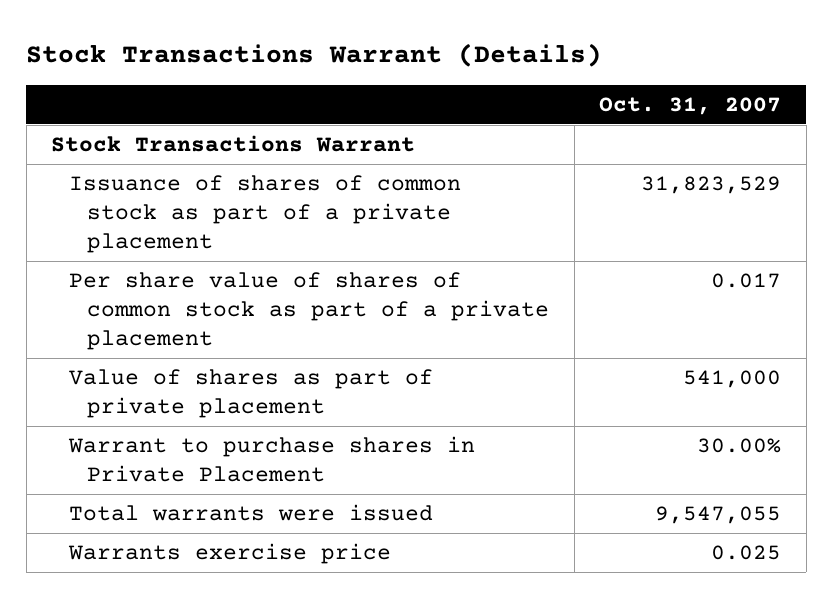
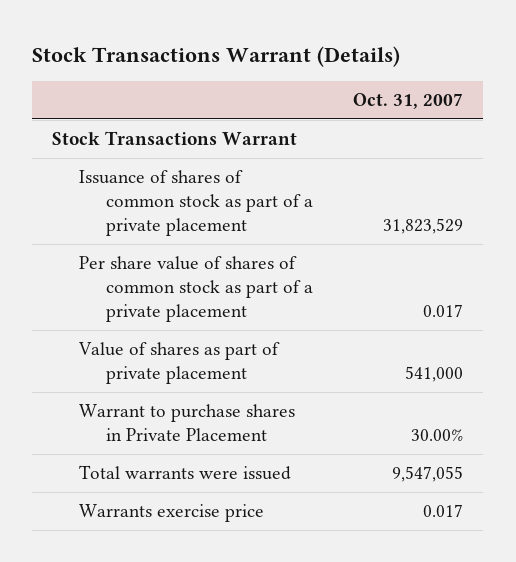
[711,545,782,561] 0.025 -> [423,504,464,518] 0.017

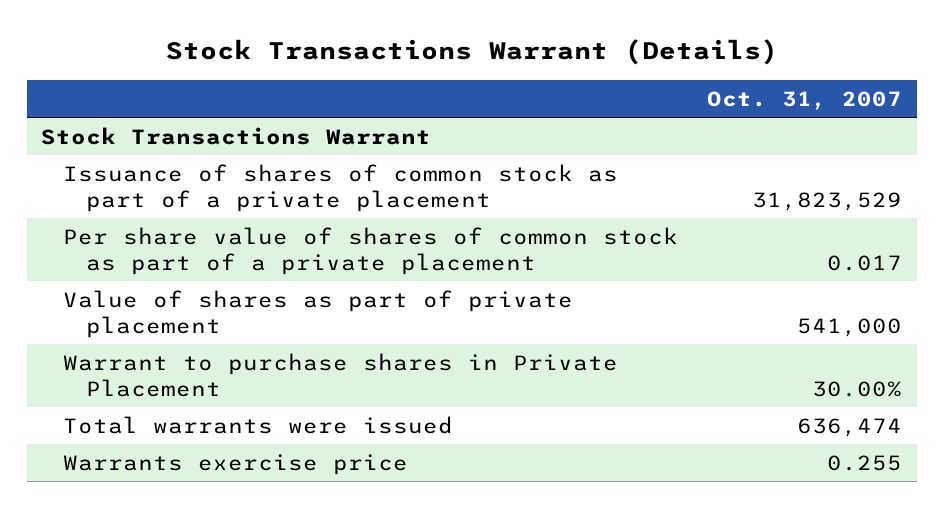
[392,466,464,483] 9,547,055 -> [797,417,903,437] 636,474
[423,504,464,518] 0.017 -> [827,454,903,471] 0.255

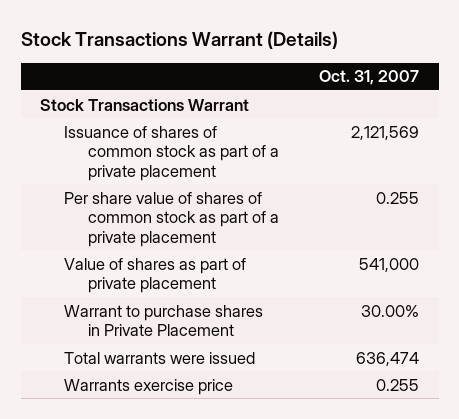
[752,191,903,211] 31,823,529 -> [350,125,419,140] 2,121,569
[827,254,903,271] 0.017 -> [375,191,419,204] 0.255

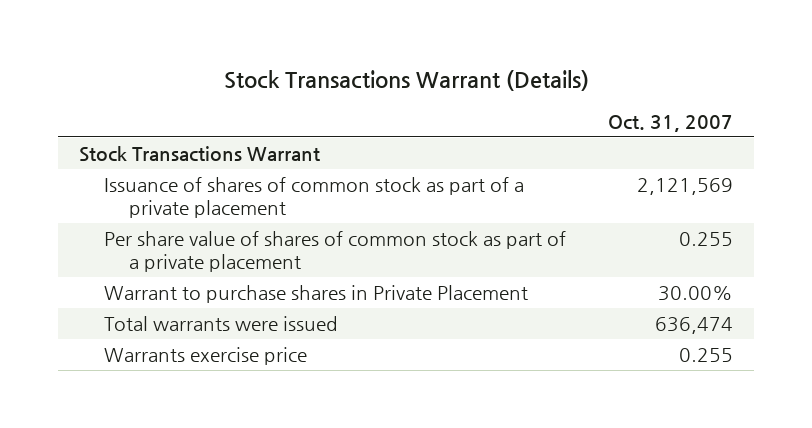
[64,257,247,294] Value of shares as part of private placement -> none

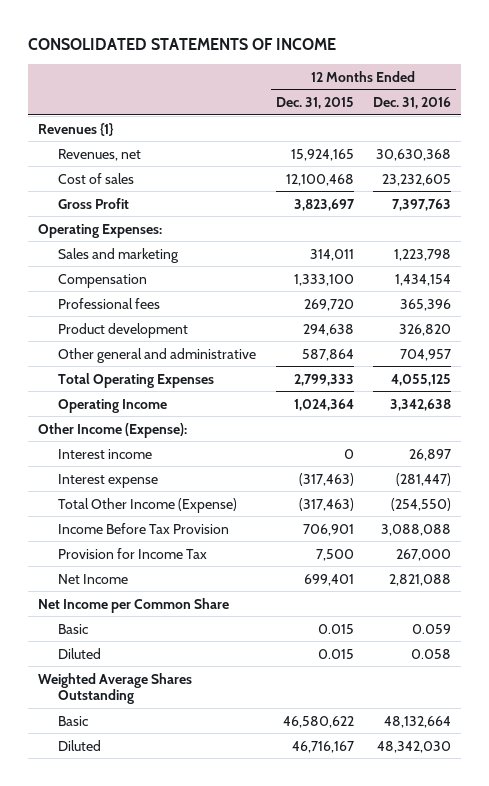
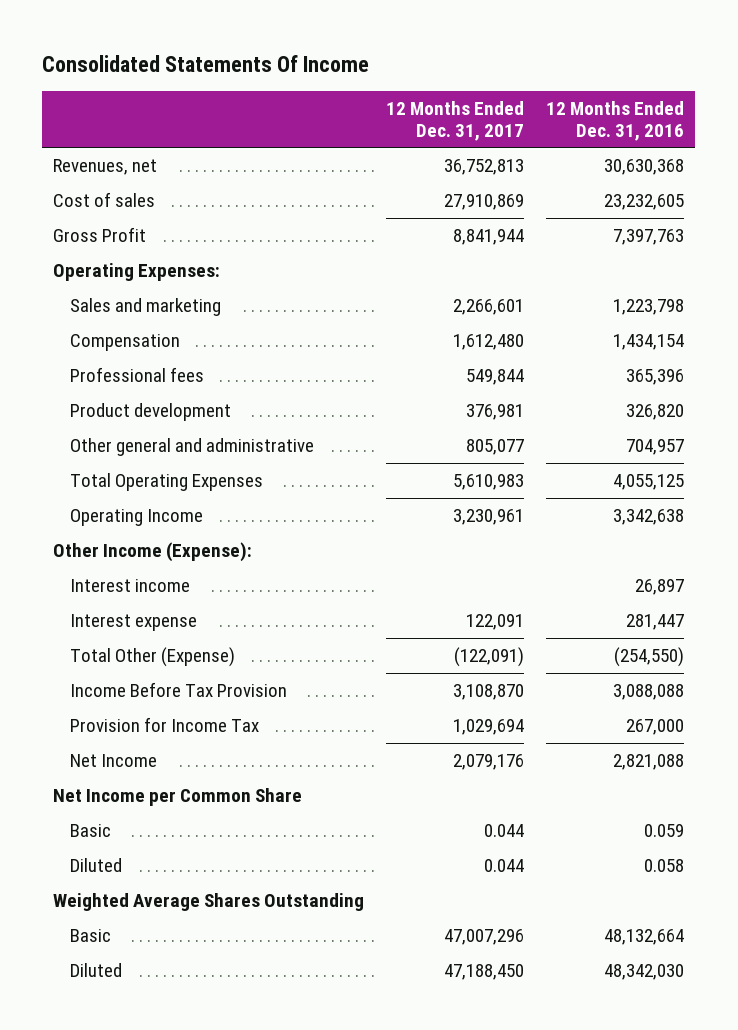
[28,38,337,51] CONSOLIDATED STATEMENTS OF INCOME -> [42,54,370,72] Consolidated Statements Of Income
[275,97,354,110] Dec. 31, 2015 -> none
none -> [386,100,525,141] 12 Months Ended Dec. 31, 2017
[37,122,114,136] Revenues {1} -> none
[396,472,452,486] (281,447) -> [626,614,685,631] 281,447
[58,497,238,513] Total Other Income (Expense) -> [69,647,235,668] Total Other (Expense)

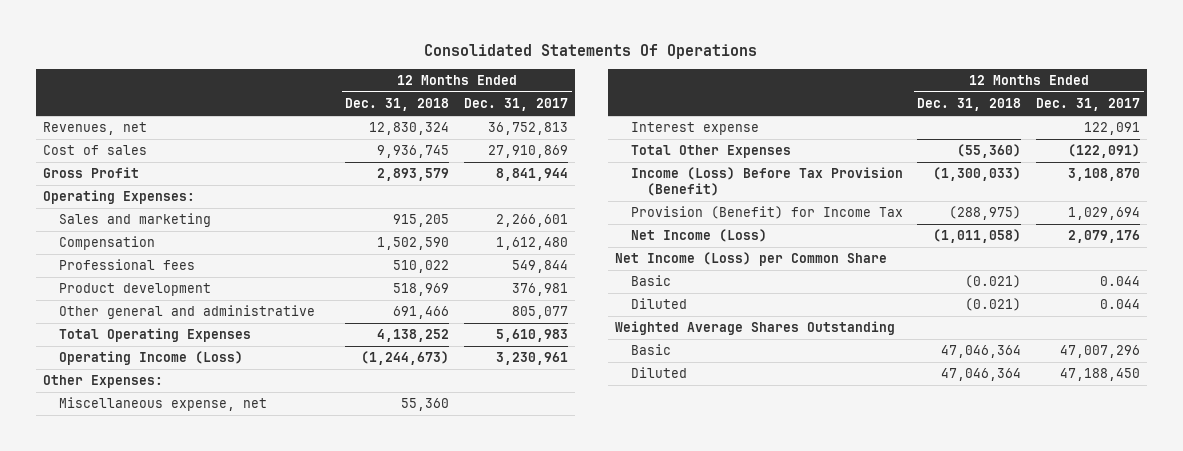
[42,54,370,72] Consolidated Statements Of Income -> [424,43,758,59] Consolidated Statements Of Operations
[546,100,685,141] 12 Months Ended Dec. 31, 2016 -> none
none -> [345,98,450,112] Dec. 31, 2018
[69,579,190,593] Interest income -> none
[69,509,203,527] Operating Income -> [58,351,243,366] Operating Income (Loss)
[53,542,253,563] Other Income (Expense): -> [42,375,163,389] Other Expenses:
none -> [58,397,267,412] Miscellaneous expense, net
[69,647,235,668] Total Other (Expense) -> [630,145,791,159] Total Other Expenses
[69,682,287,698] Income Before Tax Provision -> [630,167,903,197] Income (Loss) Before Tax Provision (Benefit)
[69,717,259,733] Provision for Income Tax -> [630,206,903,220] Provision (Benefit) for Income Tax
[69,754,157,768] Net Income -> [630,229,767,243] Net Income (Loss)
[53,788,303,807] Net Income per Common Share -> [614,252,887,267] Net Income (Loss) per Common Share

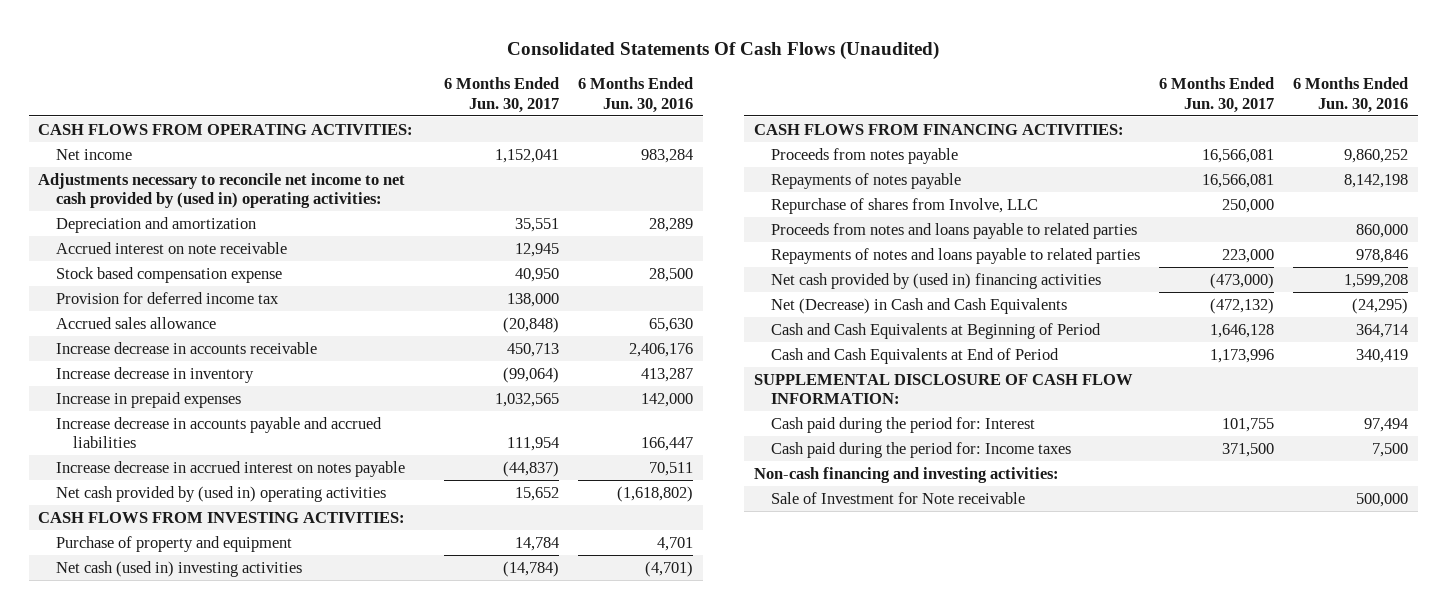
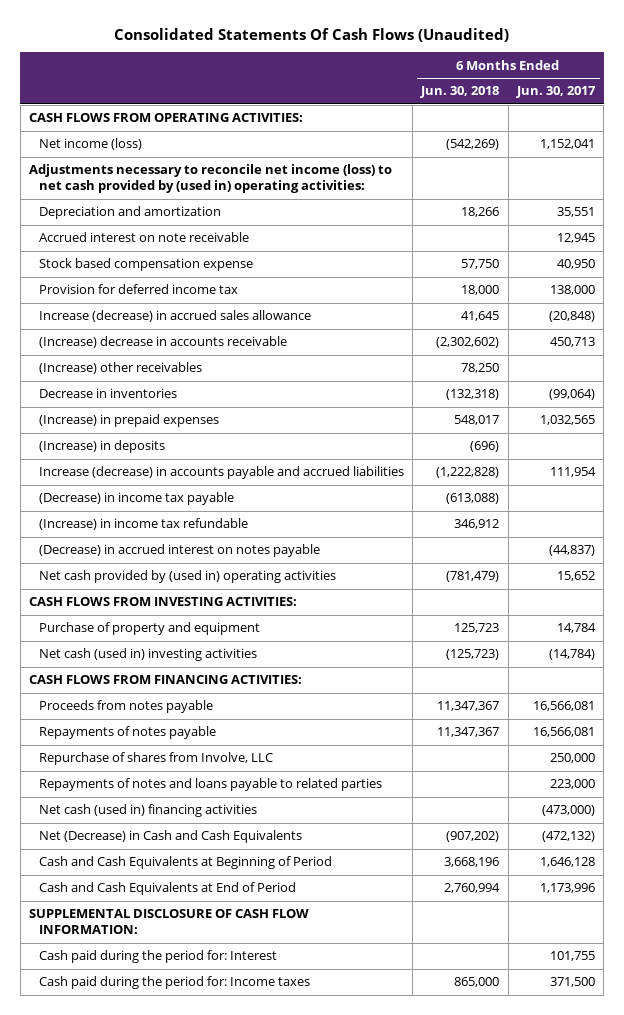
[577,77,693,113] 6 Months Ended Jun. 30, 2016 -> none
none -> [420,86,500,99] Jun. 30, 2018
[55,148,132,160] Net income -> [38,138,142,151] Net income (loss)
[38,172,406,209] Adjustments necessary to reconcile net income to net cash provided by (used in) operating activities: -> [29,164,393,194] Adjustments necessary to reconcile net income (loss) to net cash provided by (used in) operating activities:
[55,316,216,329] Accrued sales allowance -> [38,310,311,323] Increase (decrease) in accrued sales allowance
[55,341,317,354] Increase decrease in accounts receivable -> [38,336,287,349] (Increase) decrease in accounts receivable
none -> [38,362,202,375] (Increase) other receivables
[55,366,254,383] Increase decrease in inventory -> [38,388,177,399] Decrease in inventories
[55,391,241,408] Increase in prepaid expenses -> [38,414,219,428] (Increase) in prepaid expenses
none -> [38,440,165,454] (Increase) in deposits
[55,416,382,449] Increase decrease in accounts payable and accrued liabilities -> [38,466,404,480] Increase (decrease) in accounts payable and accrued liabilities
none -> [38,492,234,506] (Decrease) in income tax payable
none -> [38,518,248,531] (Increase) in income tax refundable
[55,460,405,477] Increase decrease in accrued interest on notes payable -> [38,544,320,558] (Decrease) in accrued interest on notes payable
[771,222,1138,239] Proceeds from notes and loans payable to related parties -> none
[771,272,1102,289] Net cash provided by (used in) financing activities -> [38,804,257,818] Net cash (used in) financing activities
[753,466,1059,483] Non-cash financing and investing activities: -> none
[771,491,1026,504] Sale of Investment for Note receivable -> none

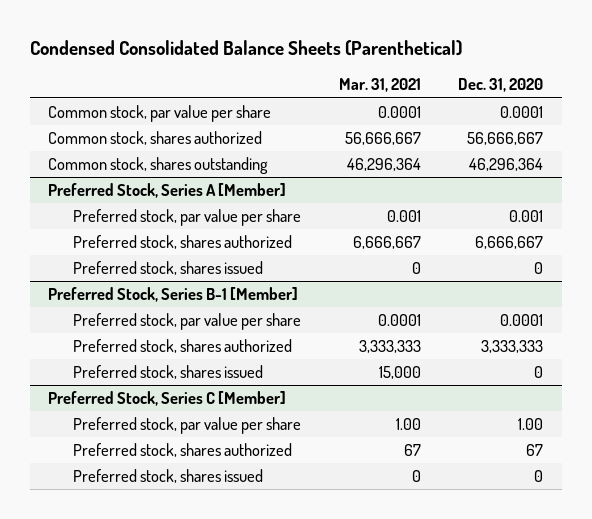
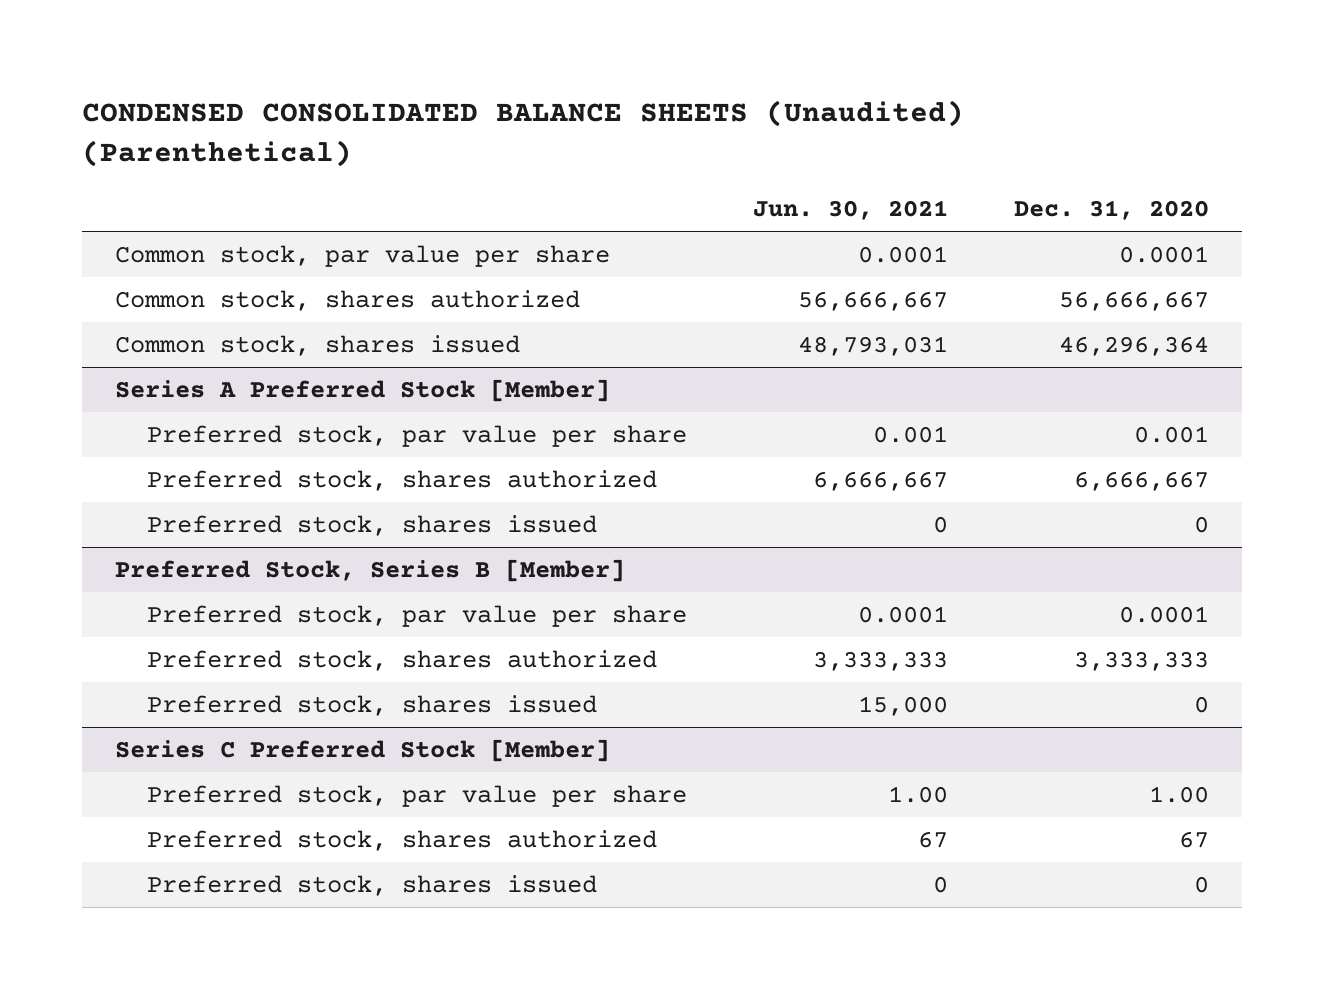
[29,39,462,56] Condensed Consolidated Balance Sheets (Parenthetical) -> [81,100,964,167] CONDENSED CONSOLIDATED BALANCE SHEETS (Unaudited) (Parenthetical)
[338,78,421,93] Mar. 31, 2021 -> none
none -> [752,200,948,221] Jun. 30, 2021
[48,157,269,175] Common stock, shares outstanding -> [114,334,520,356] Common stock, shares issued
[48,183,287,199] Preferred Stock, Series A [Member] -> [114,378,610,402] Series A Preferred Stock [Member]
[48,287,299,303] Preferred Stock, Series B-1 [Member] -> [114,558,625,582] Preferred Stock, Series B [Member]
[48,391,287,407] Preferred Stock, Series C [Member] -> [114,738,610,762] Series C Preferred Stock [Member]

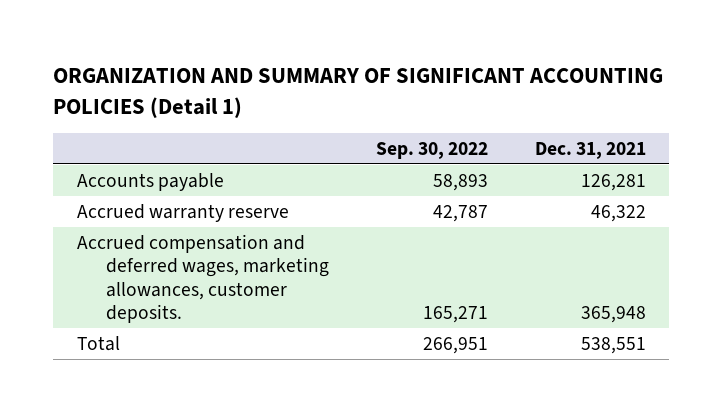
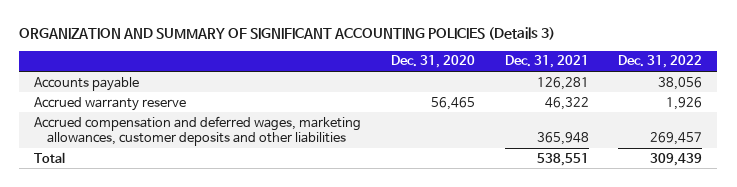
[53,68,664,118] ORGANIZATION AND SUMMARY OF SIGNIFICANT ACCOUNTING POLICIES (Detail 1) -> [19,27,556,41] ORGANIZATION AND SUMMARY OF SIGNIFICANT ACCOUNTING POLICIES (Details 3)
[375,141,488,159] Sep. 30, 2022 -> none
none -> [390,55,475,69] Dec. 31, 2020
none -> [618,55,703,69] Dec. 31, 2022
[76,233,330,324] Accrued compensation and deferred wages, marketing allowances, customer deposits. -> [34,115,362,147] Accrued compensation and deferred wages, marketing allowances, customer deposits and other liabilities

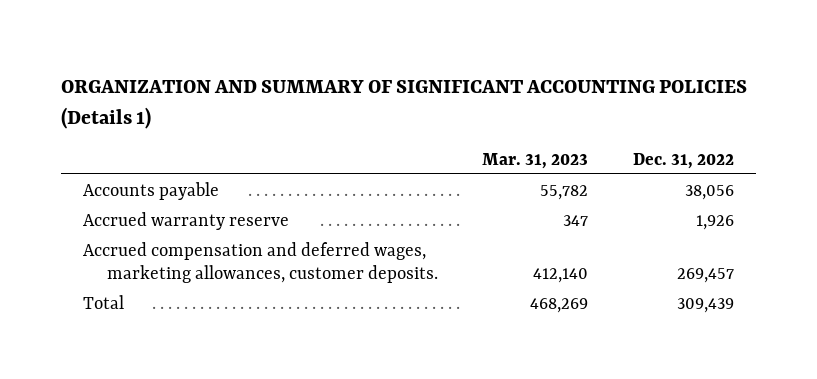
[19,27,556,41] ORGANIZATION AND SUMMARY OF SIGNIFICANT ACCOUNTING POLICIES (Details 3) -> [61,79,748,129] ORGANIZATION AND SUMMARY OF SIGNIFICANT ACCOUNTING POLICIES (Details 1)
[390,55,475,69] Dec. 31, 2020 -> none
[504,55,589,69] Dec. 31, 2021 -> none
none -> [482,152,589,169] Mar. 31, 2023
[34,115,362,147] Accrued compensation and deferred wages, marketing allowances, customer deposits and other liabilities -> [83,241,439,283] Accrued compensation and deferred wages, marketing allowances, customer deposits.

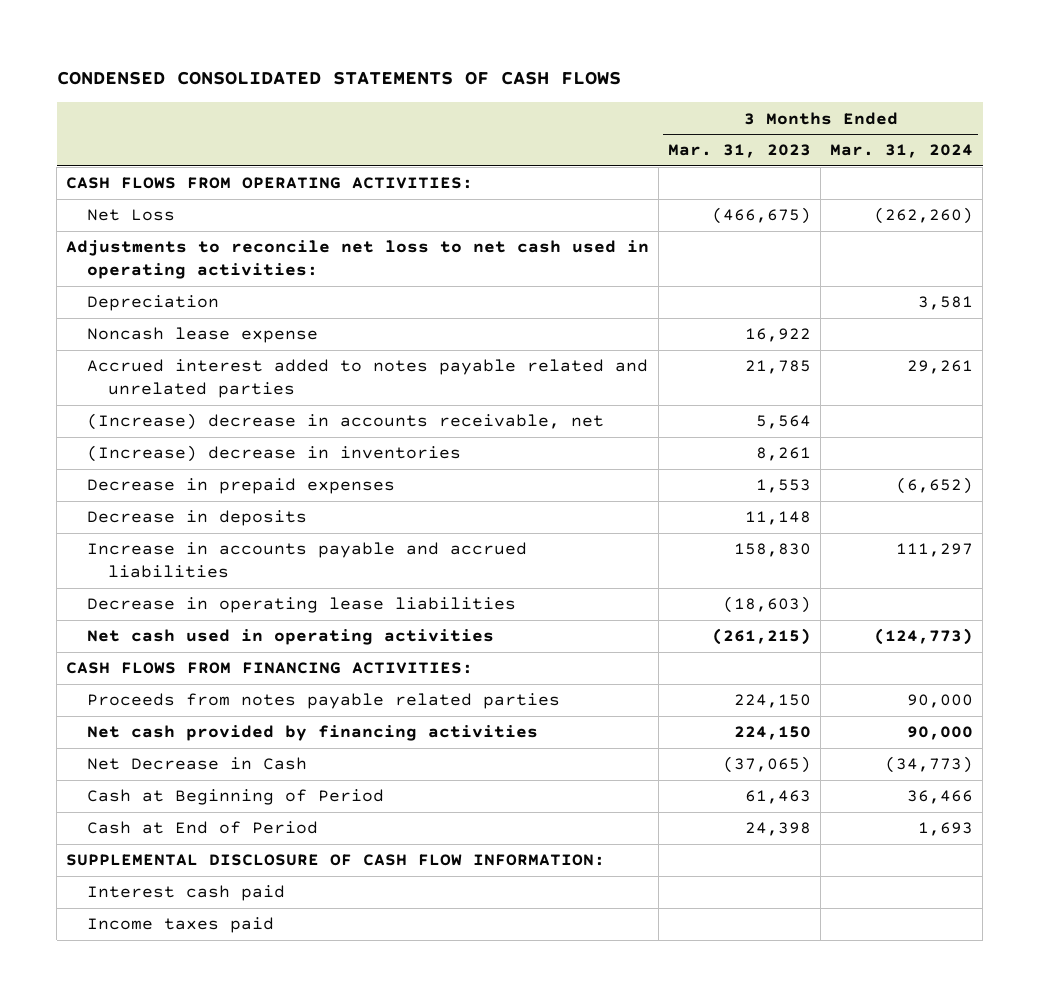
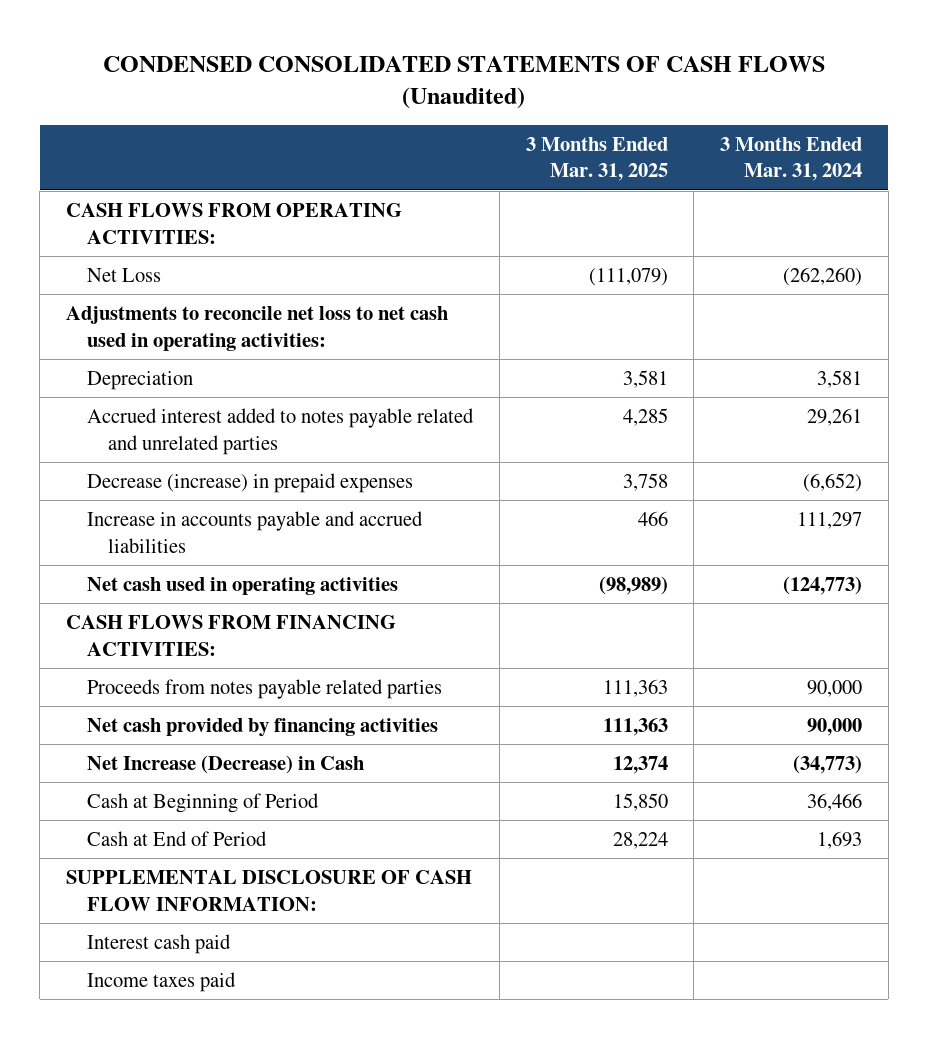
[56,71,621,86] CONDENSED CONSOLIDATED STATEMENTS OF CASH FLOWS -> [103,55,826,109] CONDENSED CONSOLIDATED STATEMENTS OF CASH FLOWS (Unaudited)
[668,144,812,159] Mar. 31, 2023 -> none
none -> [525,136,668,182] 3 Months Ended Mar. 31, 2025
[87,327,319,344] Noncash lease expense -> none
[87,413,605,431] (Increase) decrease in accounts receivable, net -> none
[87,445,462,463] (Increase) decrease in inventories -> none
[87,510,308,527] Decrease in deposits -> none
[87,478,396,495] Decrease in prepaid expenses -> [87,472,414,493] Decrease (increase) in prepaid expenses
[87,597,517,614] Decrease in operating lease liabilities -> none
[87,757,308,771] Net Decrease in Cash -> [87,754,365,774] Net Increase (Decrease) in Cash

